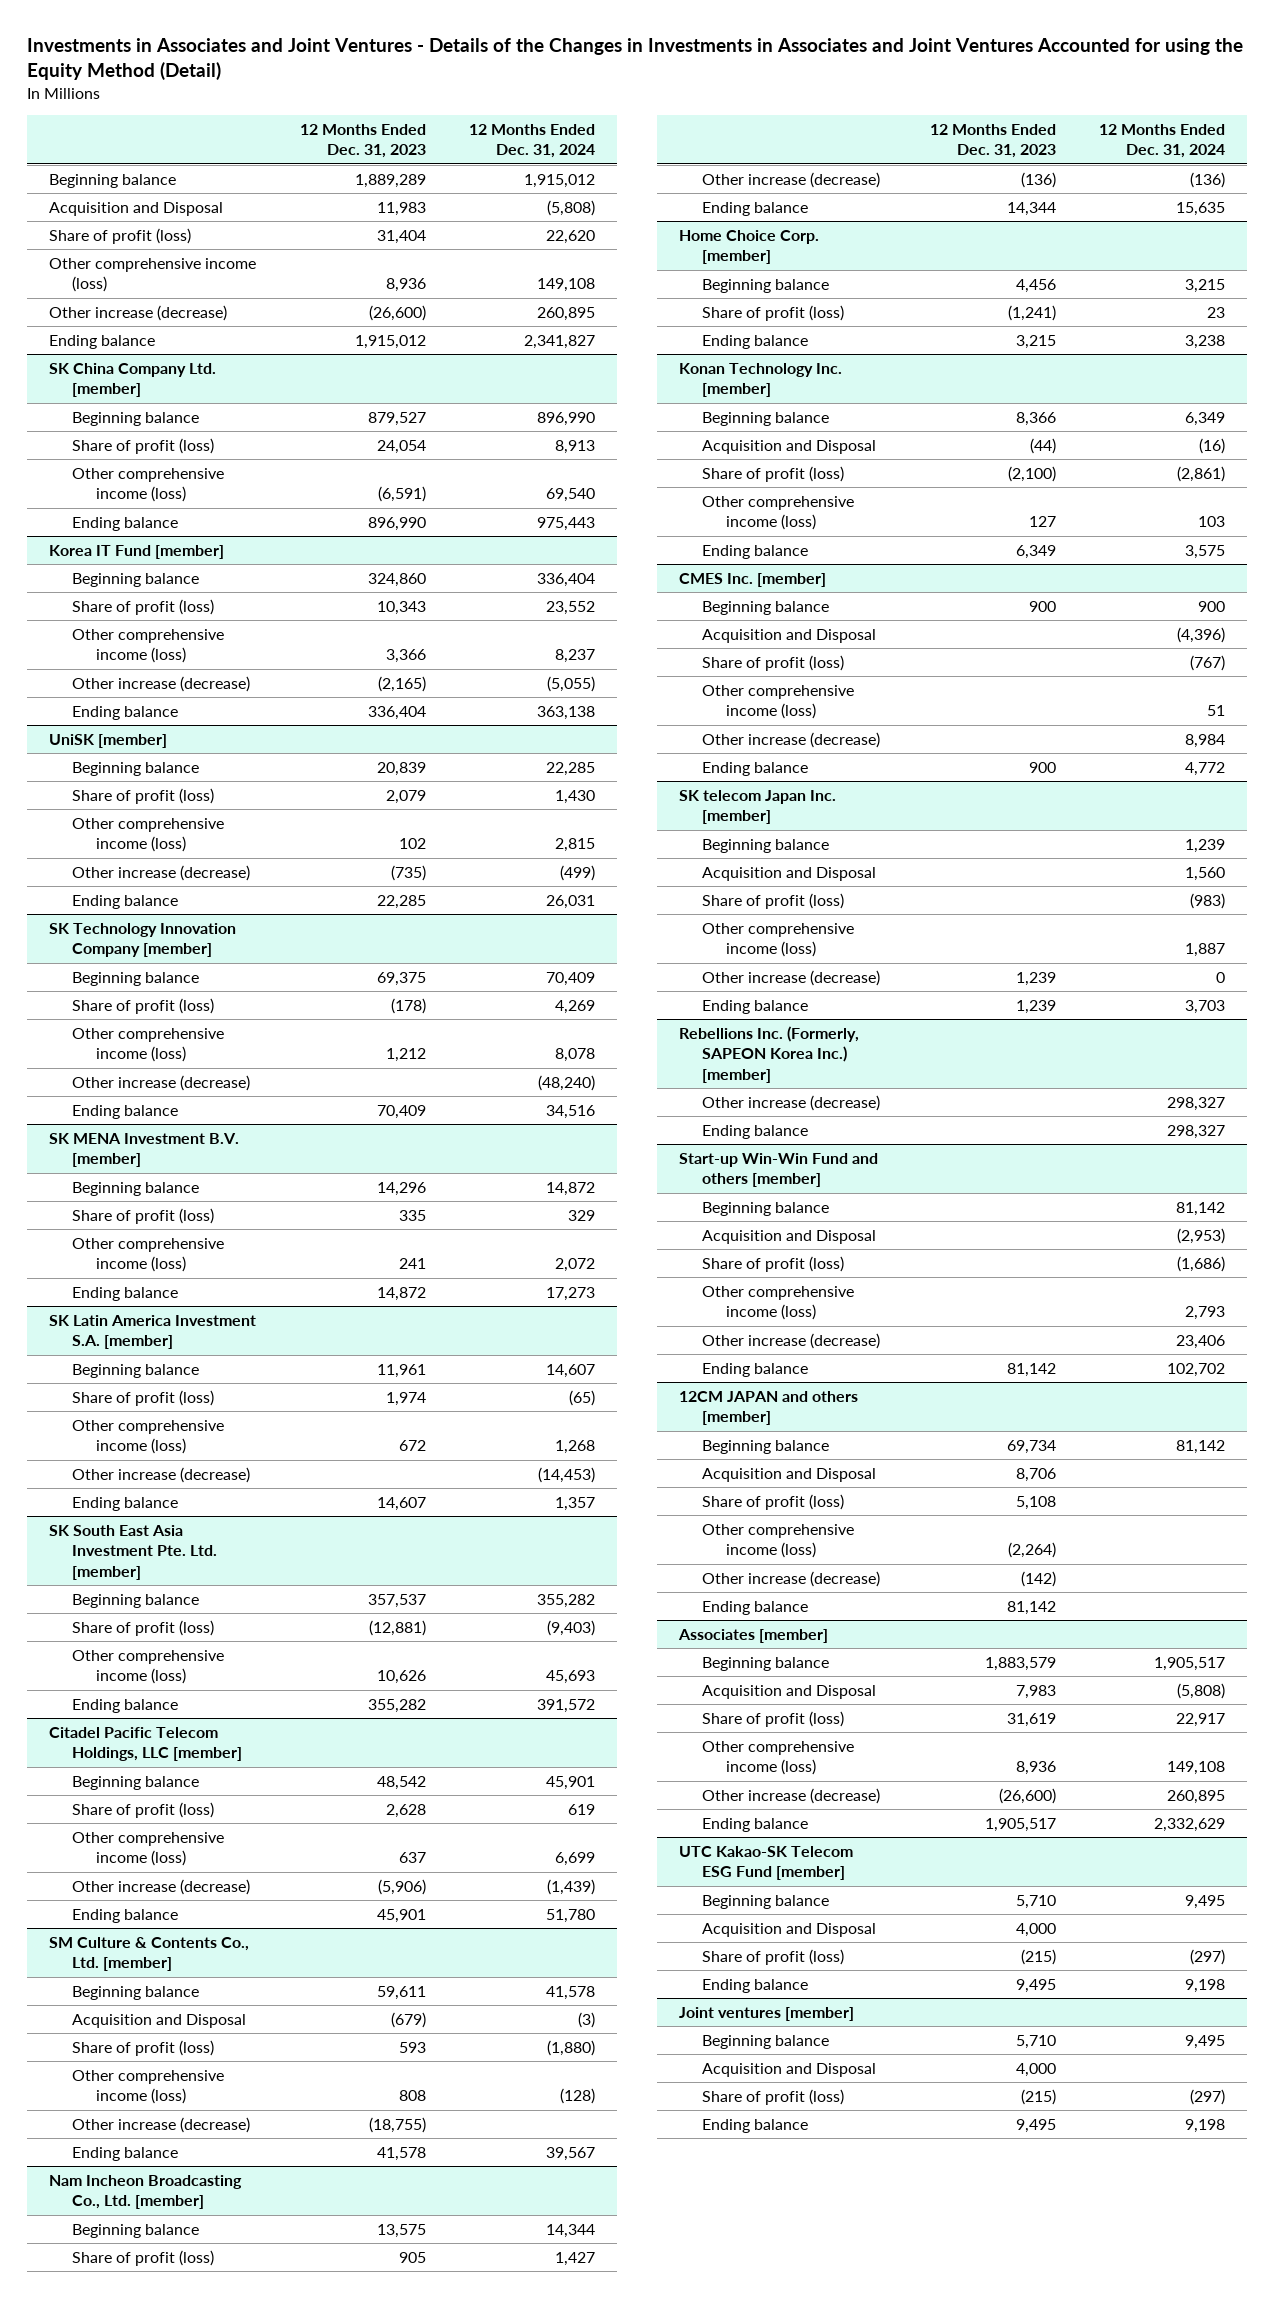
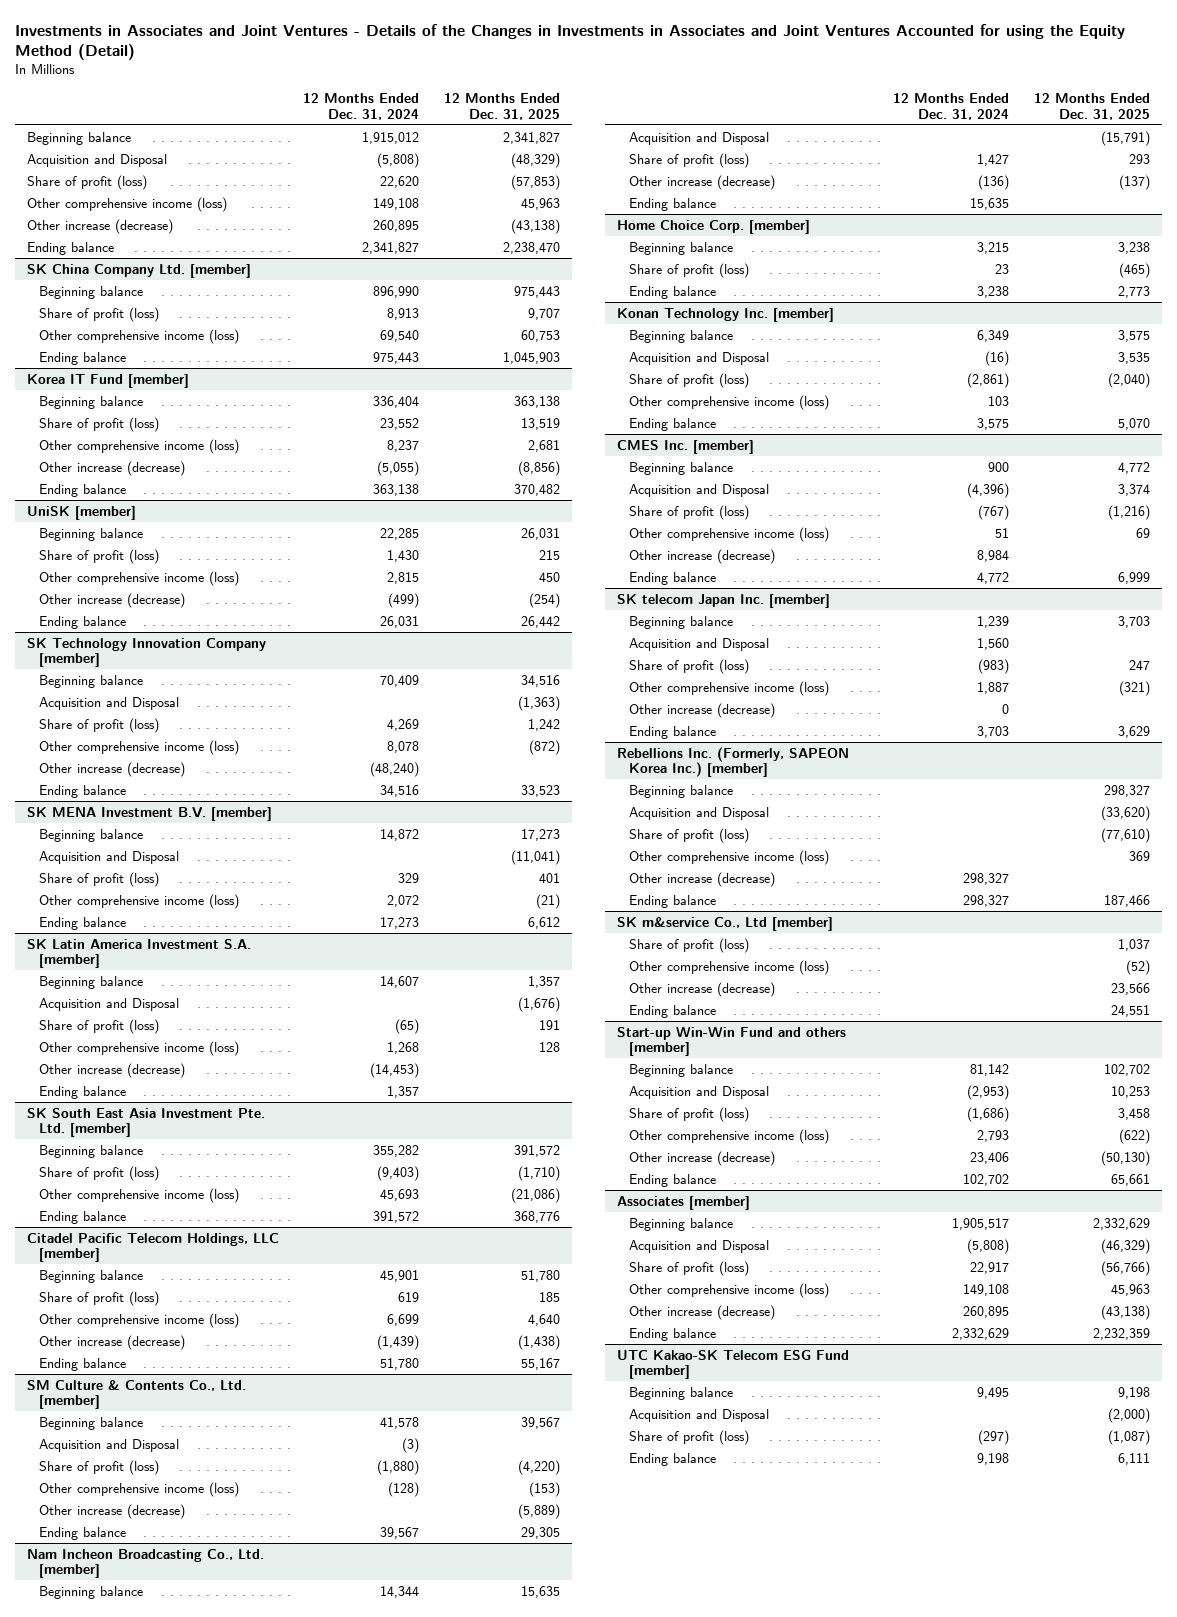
[299,124,426,159] 12 Months Ended Dec. 31, 2023 -> none
none -> [443,92,560,120] 12 Months Ended Dec. 31, 2025
none -> [38,696,179,710] Acquisition and Disposal
none -> [38,850,179,864] Acquisition and Disposal
none -> [38,997,179,1011] Acquisition and Disposal
none -> [628,131,769,145] Acquisition and Disposal
none -> [628,784,733,798] Beginning balance
none -> [628,806,769,820] Acquisition and Disposal
none -> [628,827,749,843] Share of profit (loss)
none -> [628,849,829,865] Other comprehensive income (loss)
none -> [617,916,834,931] SK m&service Co., Ltd [member]
none -> [628,937,749,953] Share of profit (loss)
none -> [628,959,829,975] Other comprehensive income (loss)
none -> [628,981,775,997] Other increase (decrease)
none -> [628,1004,716,1018] Ending balance
[679,1391,859,1426] 12CM JAPAN and others [member] -> none
[702,1440,830,1455] Beginning balance -> none
[702,1468,877,1483] Acquisition and Disposal -> none
[702,1494,845,1511] Share of profit (loss) -> none
[702,1524,855,1559] Other comprehensive income (loss) -> none
[702,1571,881,1588] Other increase (decrease) -> none
[702,1601,809,1616] Ending balance -> none
[679,2007,855,2022] Joint ventures [member] -> none
[702,2035,830,2050] Beginning balance -> none
[702,2063,877,2078] Acquisition and Disposal -> none
[702,2089,845,2106] Share of profit (loss) -> none
[702,2119,809,2134] Ending balance -> none

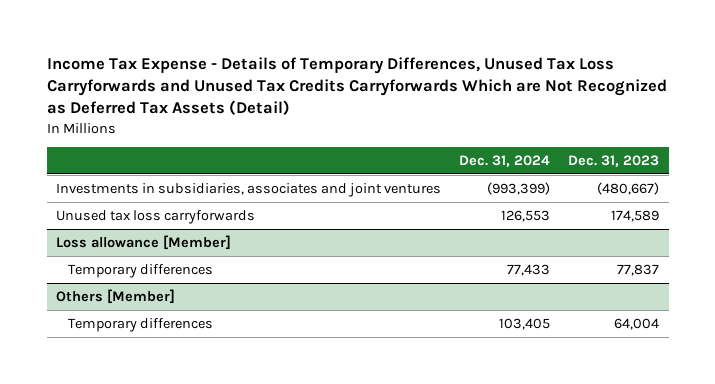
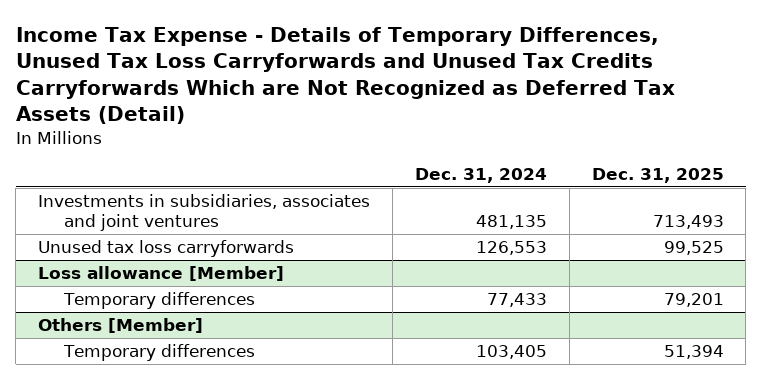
[568,154,660,167] Dec. 31, 2023 -> none
none -> [591,168,724,184] Dec. 31, 2025
[487,181,551,195] (993,399) -> [475,215,547,230] 481,135

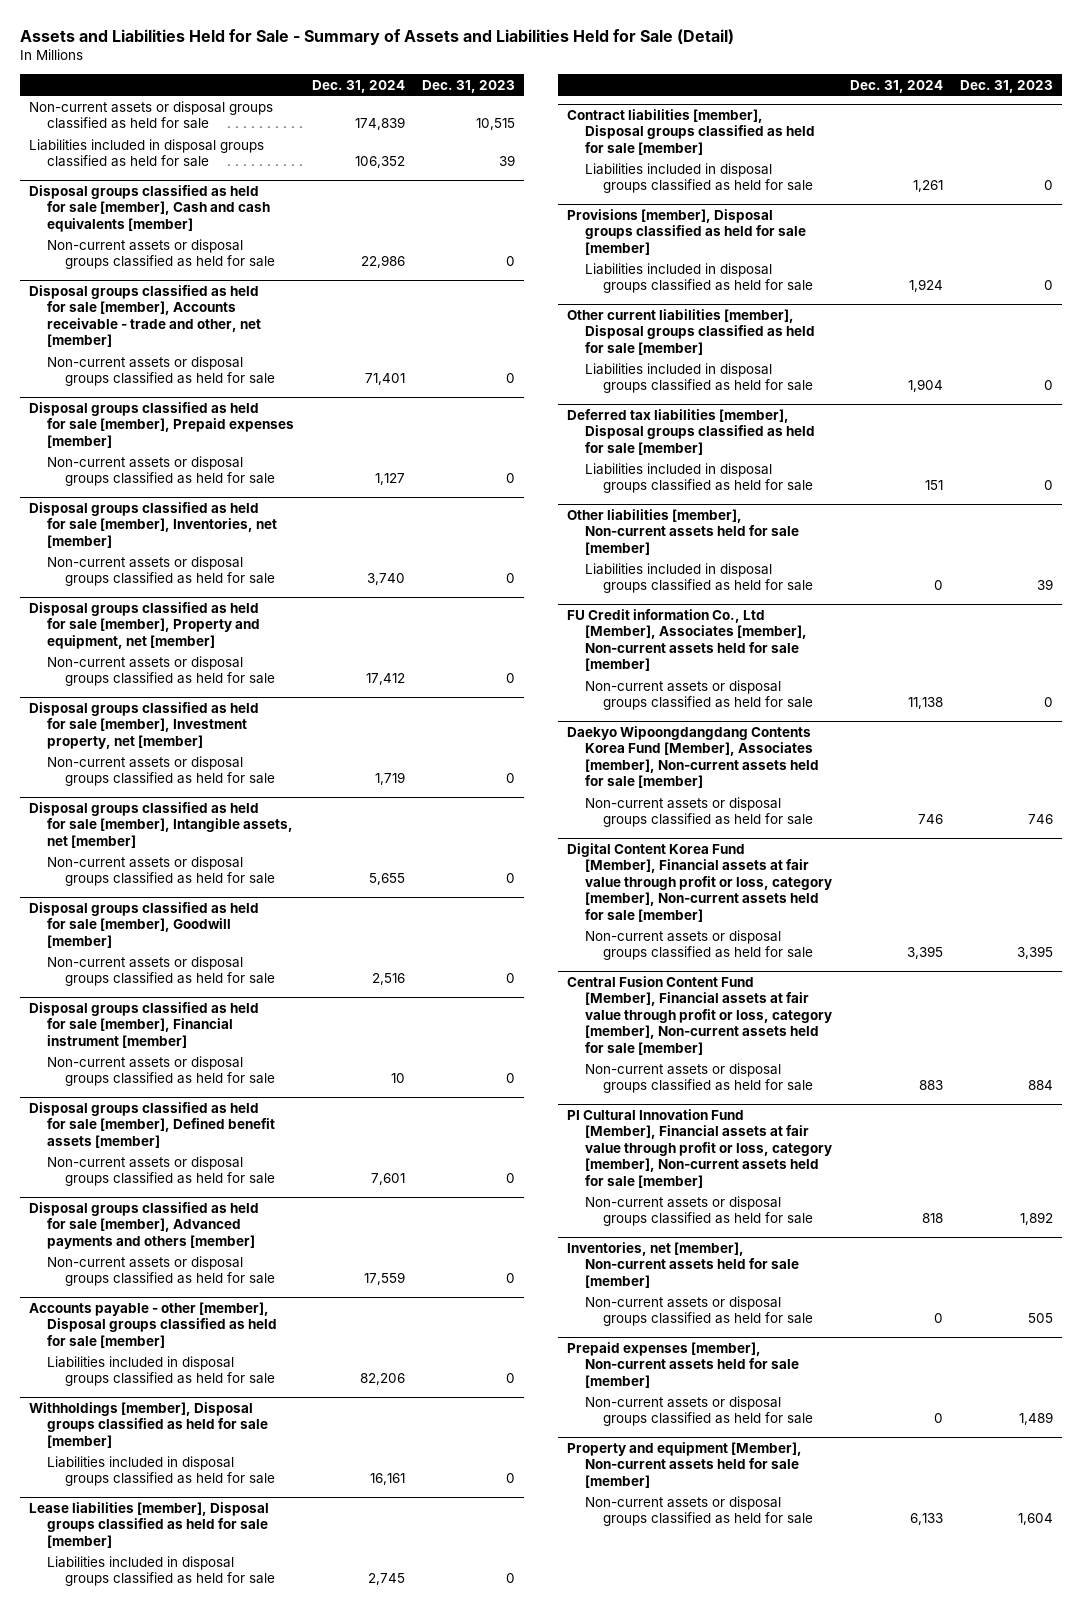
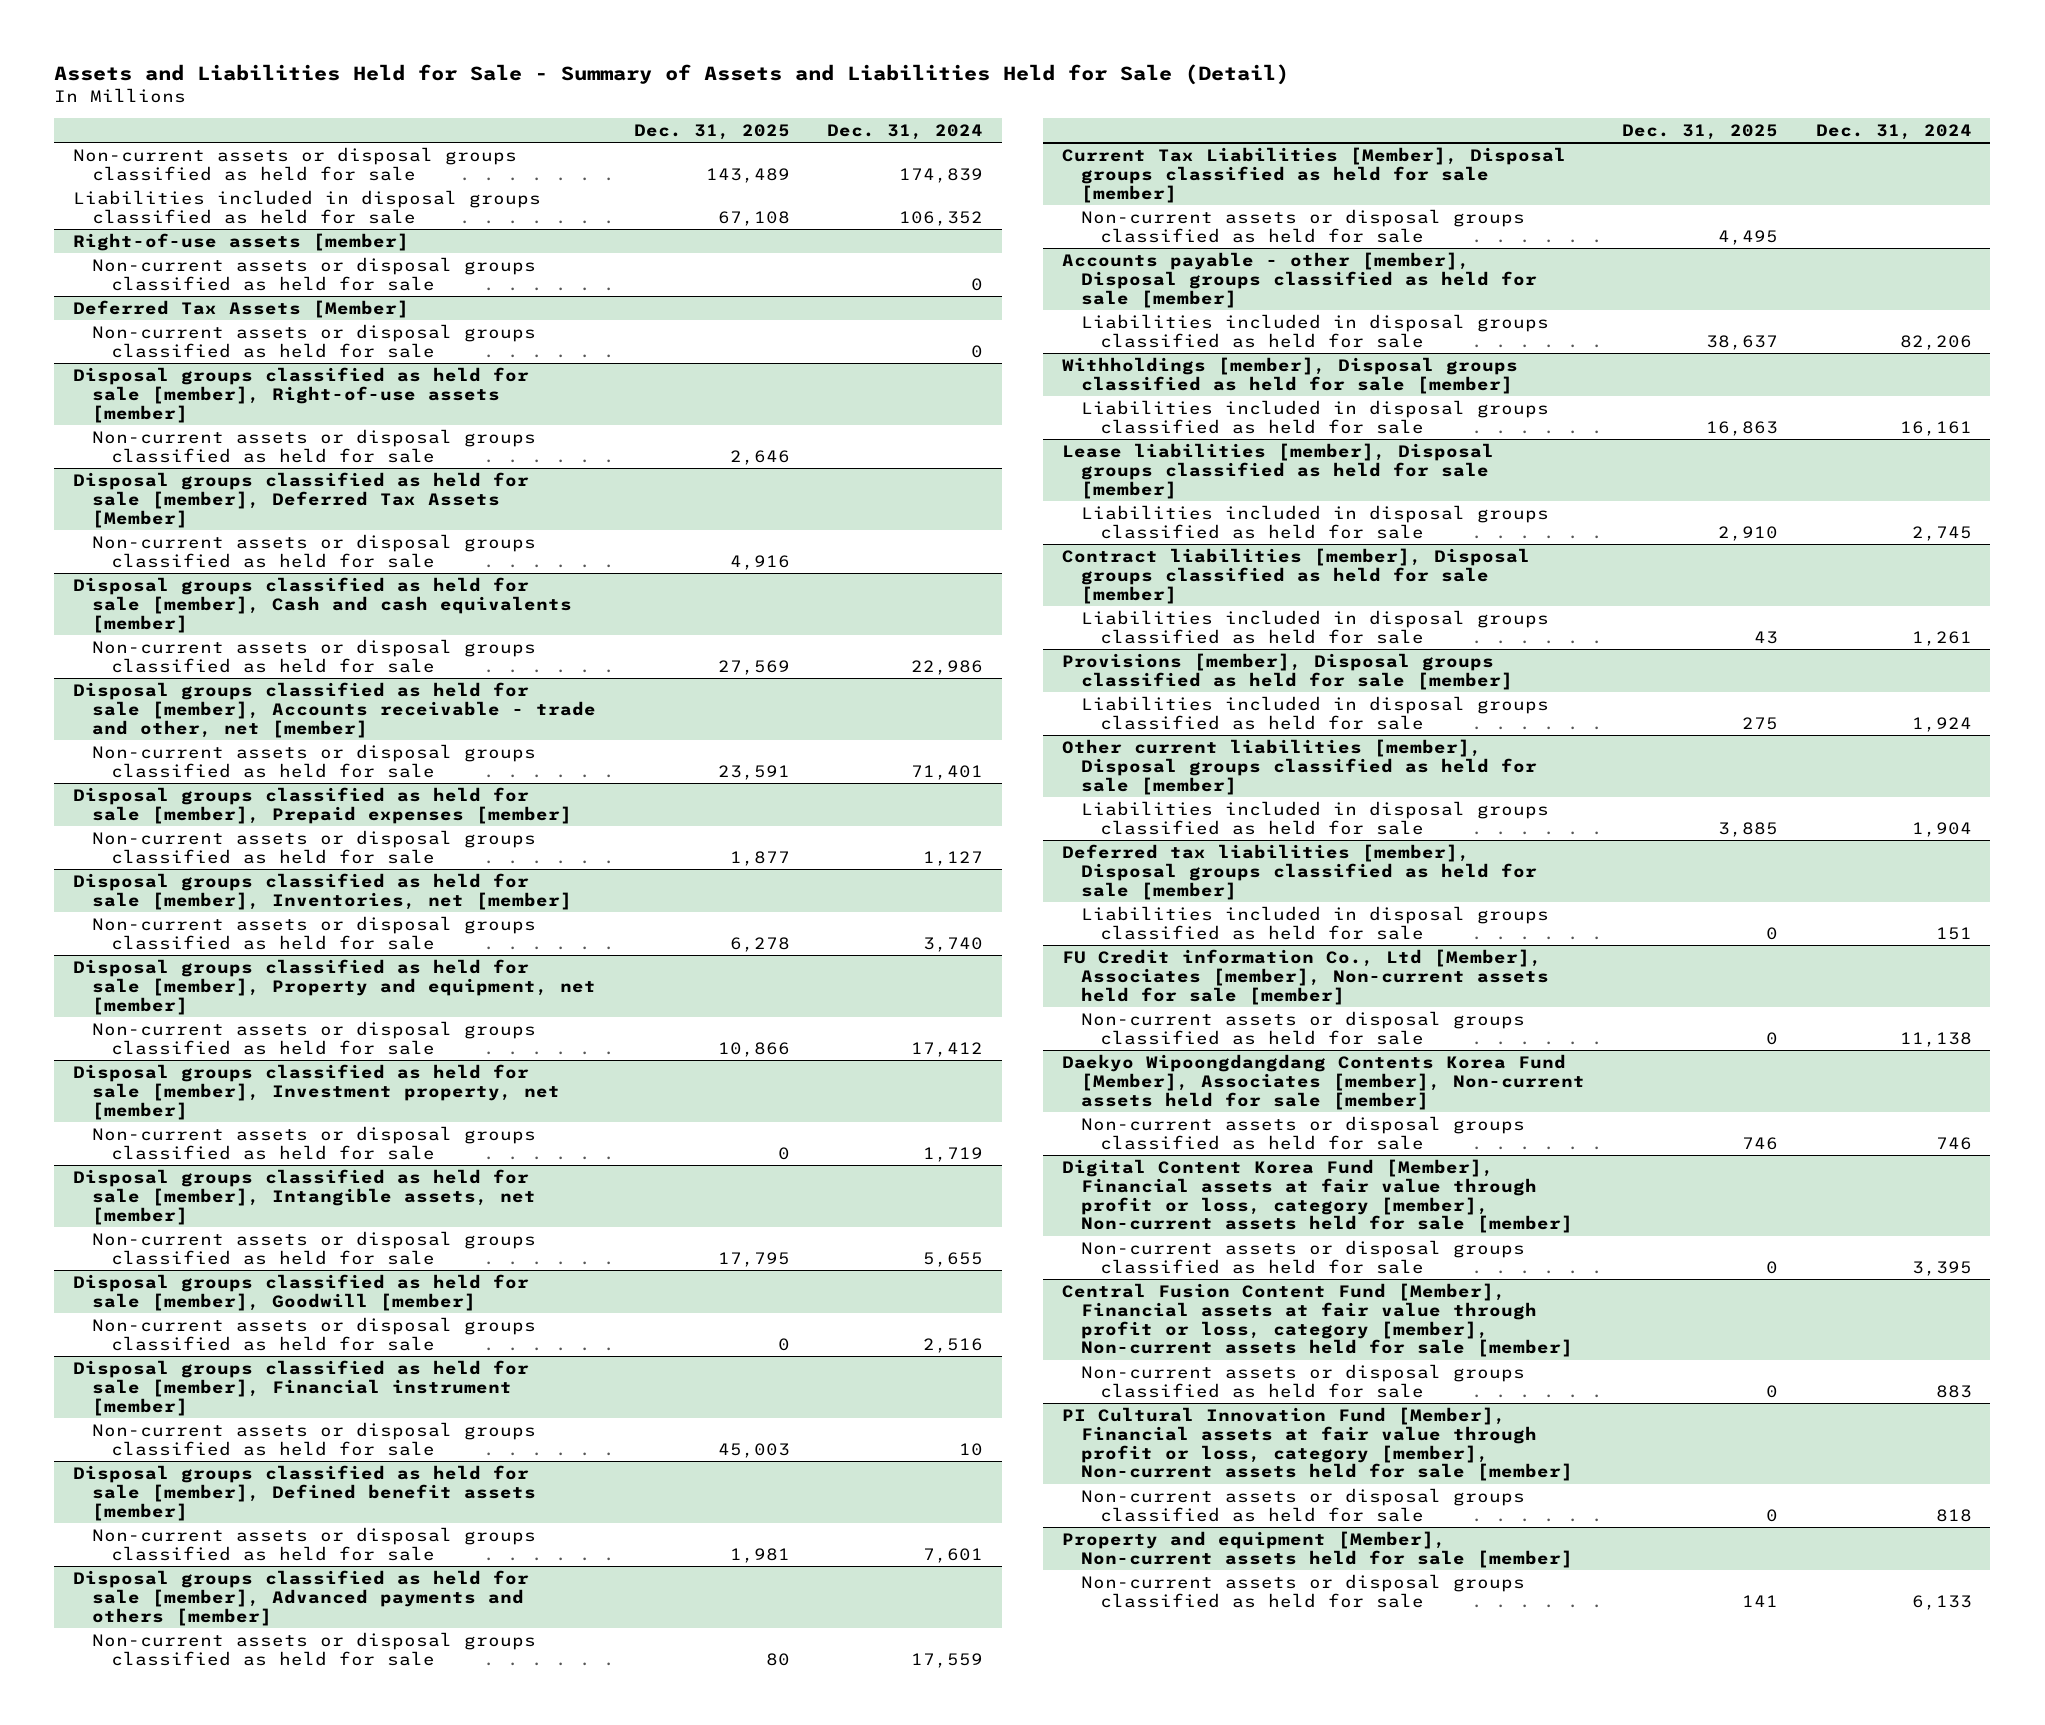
[422,79,516,93] Dec. 31, 2023 -> none
none -> [633,124,790,141] Dec. 31, 2025
none -> [73,232,410,251] Right-of-use assets [member]
none -> [92,256,537,291] Non-current assets or disposal groups classified as held for sale
none -> [73,299,410,318] Deferred Tax Assets [Member]
none -> [92,323,537,358] Non-current assets or disposal groups classified as held for sale
none -> [73,366,530,423] Disposal groups classified as held for sale [member], Right-of-use assets [member]
none -> [92,428,537,463] Non-current assets or disposal groups classified as held for sale
none -> [73,471,530,528] Disposal groups classified as held for sale [member], Deferred Tax Assets [Member]
none -> [92,533,537,568] Non-current assets or disposal groups classified as held for sale
none -> [1061,146,1566,203] Current Tax Liabilities [Member], Disposal groups classified as held for sale [member]
none -> [1080,208,1525,243] Non-current assets or disposal groups classified as held for sale
[567,508,800,555] Other liabilities [member], Non-current assets held for sale [member] -> none
[585,562,814,594] Liabilities included in disposal groups classified as held for sale -> none
[567,1241,800,1288] Inventories, net [member], Non-current assets held for sale [member] -> none
[585,1295,814,1327] Non-current assets or disposal groups classified as held for sale -> none
[567,1341,800,1388] Prepaid expenses [member], Non-current assets held for sale [member] -> none
[585,1395,814,1427] Non-current assets or disposal groups classified as held for sale -> none

